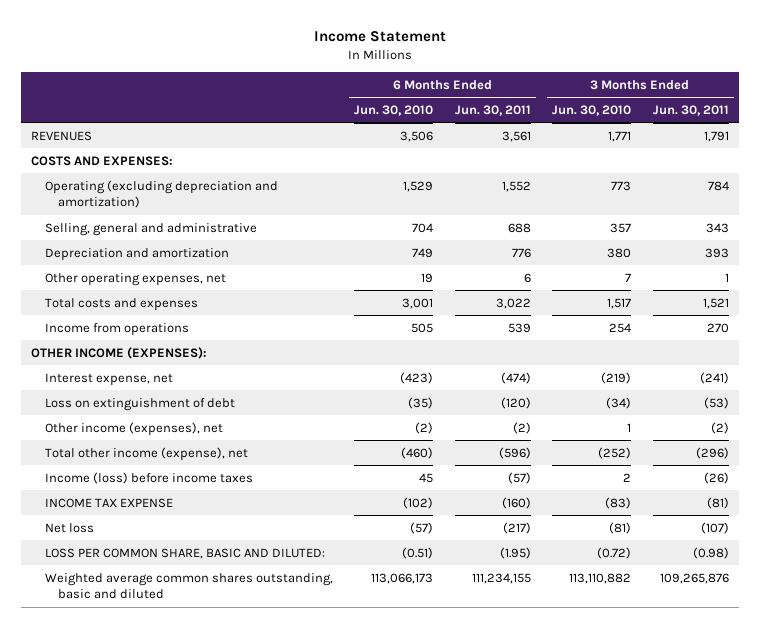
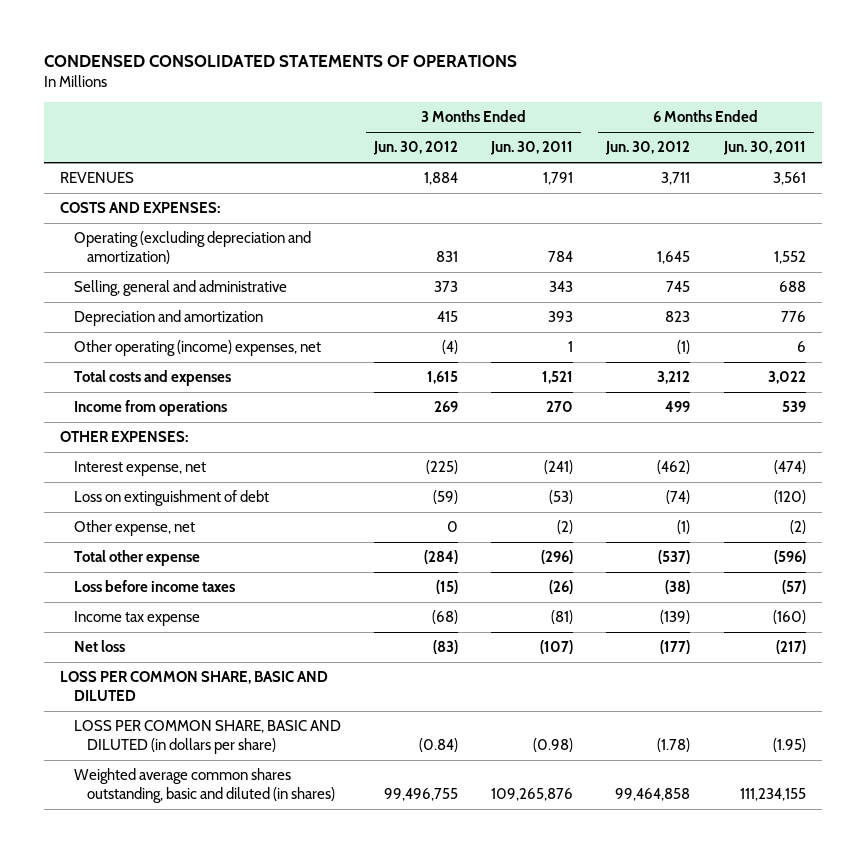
[313,31,446,43] Income Statement -> [43,54,517,67] CONDENSED CONSOLIDATED STATEMENTS OF OPERATIONS
[354,104,434,116] Jun. 30, 2010 -> none
[552,104,632,116] Jun. 30, 2010 -> none
none -> [372,141,458,156] Jun. 30, 2012
none -> [605,141,691,156] Jun. 30, 2012
[44,272,226,286] Other operating expenses, net -> [73,340,321,357] Other operating (income) expenses, net
[31,346,208,359] OTHER INCOME (EXPENSES): -> [60,431,189,443] OTHER EXPENSES:
[44,421,223,436] Other income (expenses), net -> [73,520,195,537] Other expense, net
[44,446,248,461] Total other income (expense), net -> [73,550,200,567] Total other expense
[44,471,253,484] Income (loss) before income taxes -> [73,580,235,593] Loss before income taxes
[44,497,173,508] INCOME TAX EXPENSE -> [73,611,200,627] Income tax expense
none -> [60,671,329,702] LOSS PER COMMON SHARE, BASIC AND DILUTED
[44,547,325,559] LOSS PER COMMON SHARE, BASIC AND DILUTED: -> [73,720,341,755] LOSS PER COMMON SHARE, BASIC AND DILUTED (in dollars per share)
[44,572,333,600] Weighted average common shares outstanding, basic and diluted -> [73,768,336,804] Weighted average common shares outstanding, basic and diluted (in shares)

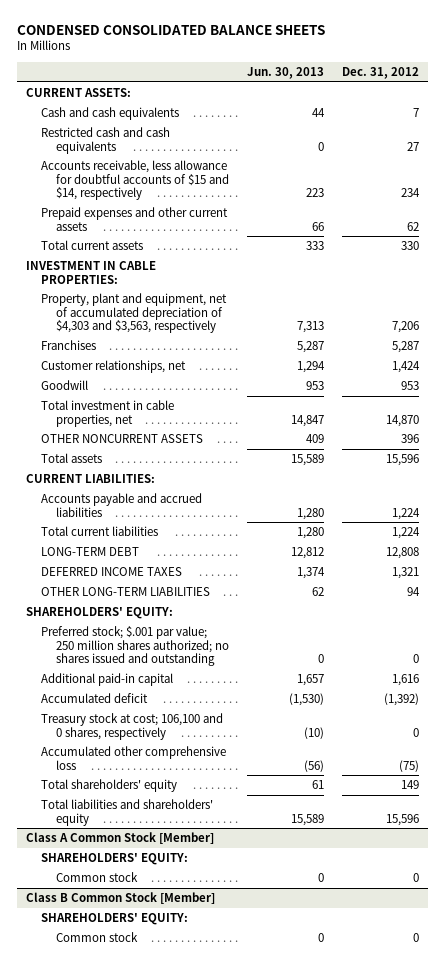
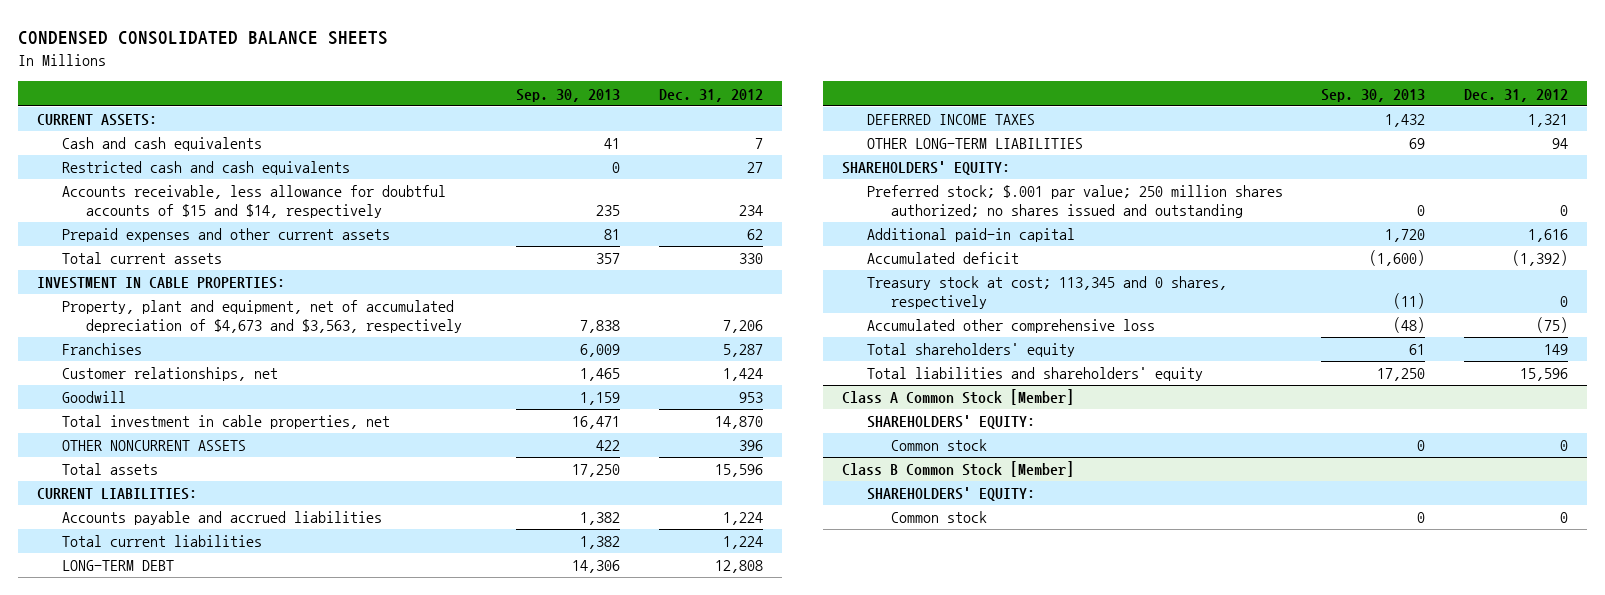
[246,67,324,80] Jun. 30, 2013 -> none
none -> [516,88,621,102] Sep. 30, 2013
[40,293,227,334] Property, plant and equipment, net of accumulated depreciation of $4,303 and $3,563, respectively -> [61,300,463,334] Property, plant and equipment, net of accumulated depreciation of $4,673 and $3,563, respectively
[40,713,223,740] Treasury stock at cost; 106,100 and 0 shares, respectively -> [866,276,1227,310] Treasury stock at cost; 113,345 and 0 shares, respectively

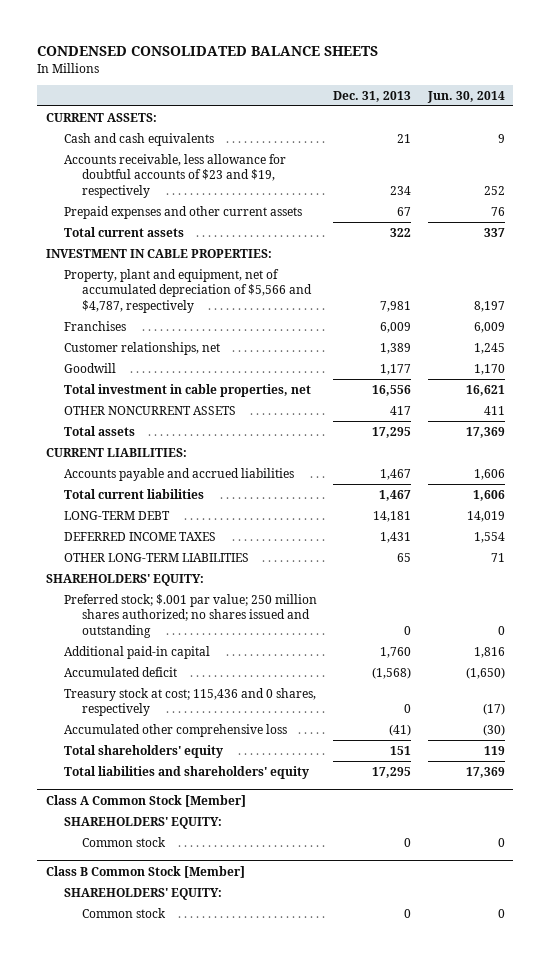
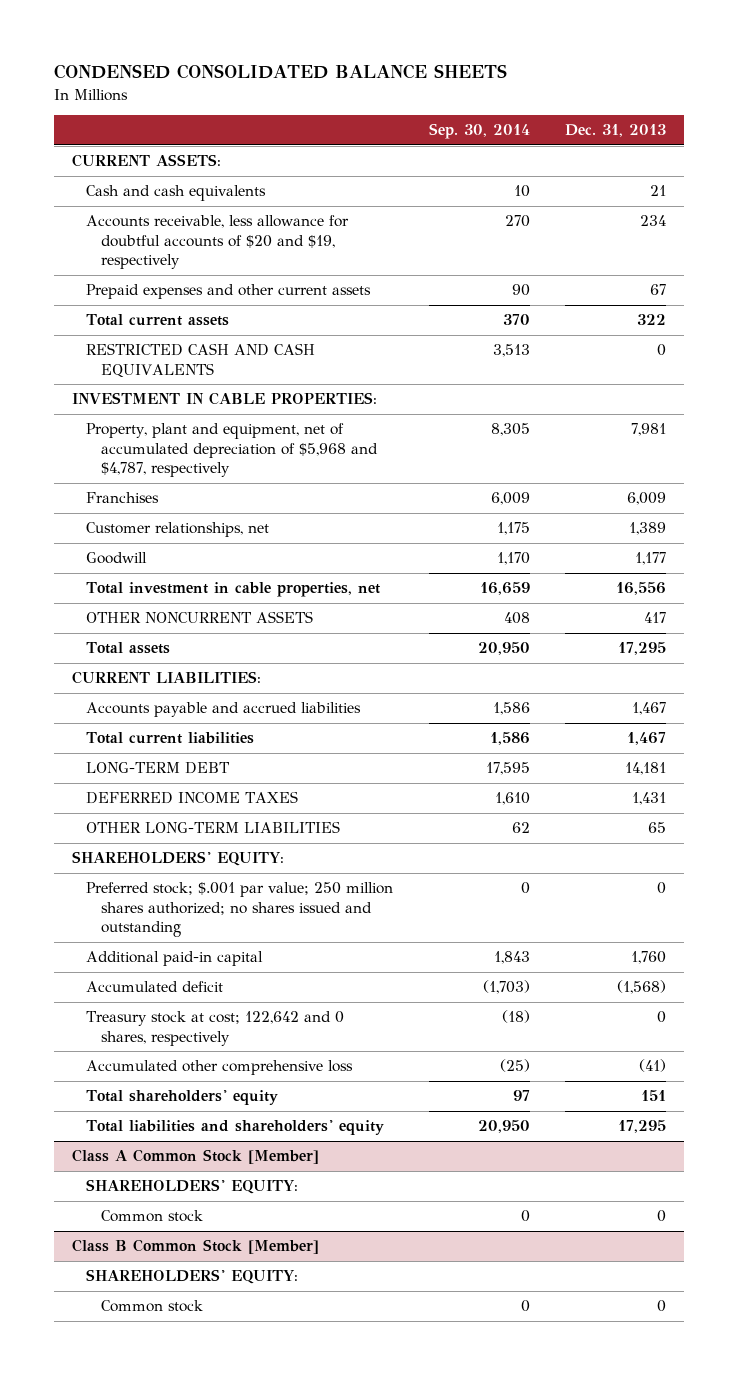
[427,90,506,103] Jun. 30, 2014 -> none
none -> [428,123,530,140] Sep. 30, 2014
[63,153,286,198] Accounts receivable, less allowance for doubtful accounts of $23 and $19, respectively -> [86,215,350,270] Accounts receivable, less allowance for doubtful accounts of $20 and $19, respectively
none -> [86,343,316,378] RESTRICTED CASH AND CASH EQUIVALENTS
[63,268,312,313] Property, plant and equipment, net of accumulated depreciation of $5,566 and $4,787, respectively -> [86,423,378,478] Property, plant and equipment, net of accumulated depreciation of $5,968 and $4,787, respectively
[63,687,316,717] Treasury stock at cost; 115,436 and 0 shares, respectively -> [86,1011,345,1046] Treasury stock at cost; 122,642 and 0 shares, respectively

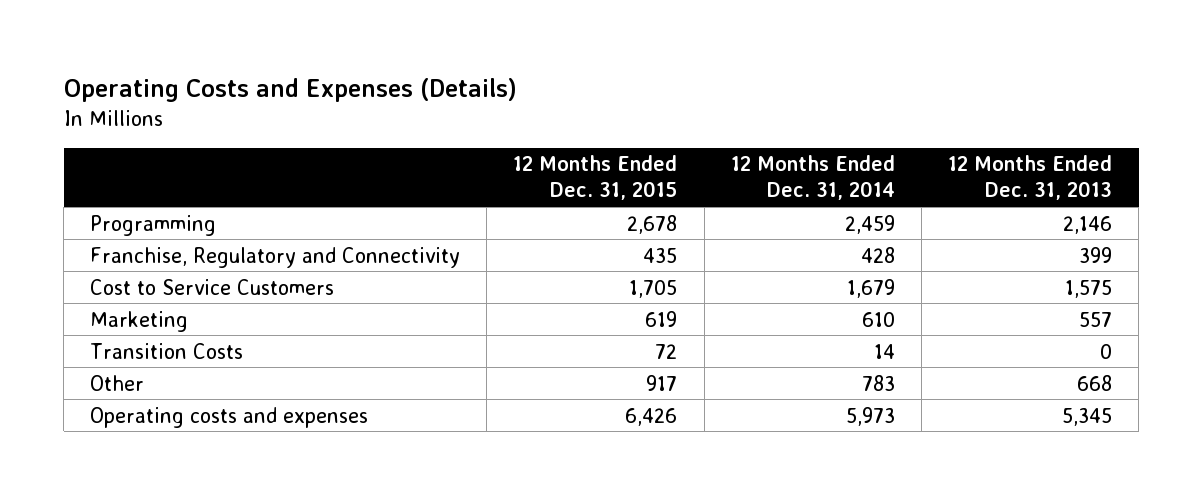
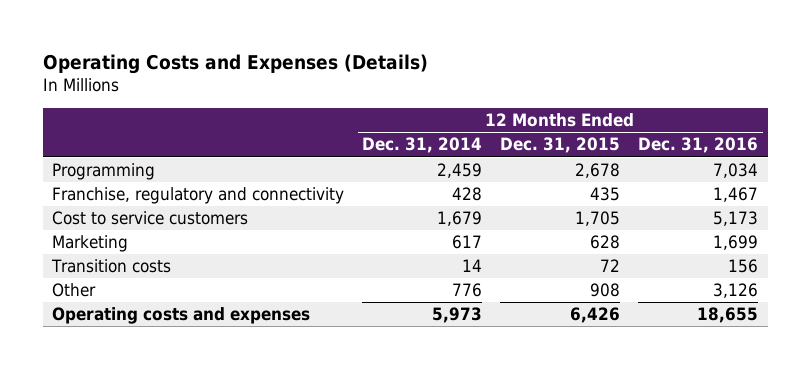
[947,155,1112,201] 12 Months Ended Dec. 31, 2013 -> none
none -> [638,137,759,154] Dec. 31, 2016
[90,246,461,268] Franchise, Regulatory and Connectivity -> [52,187,345,205] Franchise, regulatory and connectivity
[90,278,335,295] Cost to Service Customers -> [52,211,249,226] Cost to service customers
[645,310,678,327] 619 -> [590,235,621,250] 628
[861,311,895,327] 610 -> [452,235,483,250] 617
[90,342,244,359] Transition Costs -> [51,259,172,274] Transition costs
[646,374,678,391] 917 -> [590,283,621,298] 908
[861,374,895,391] 783 -> [452,283,483,298] 776

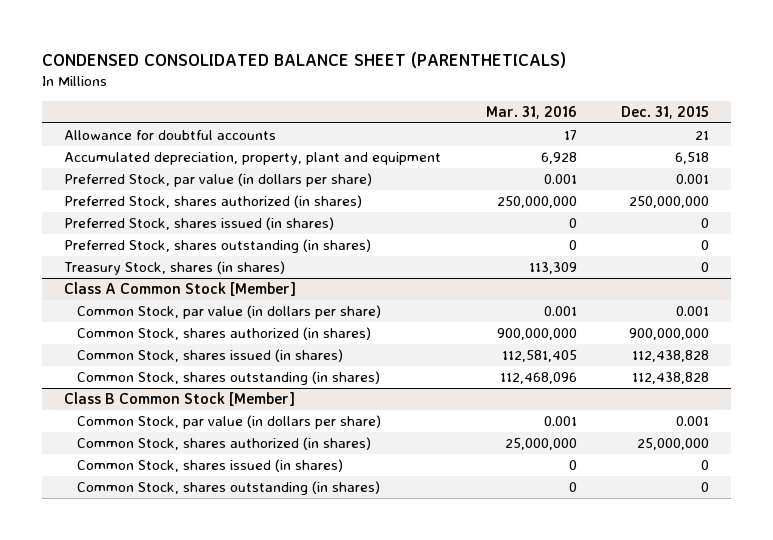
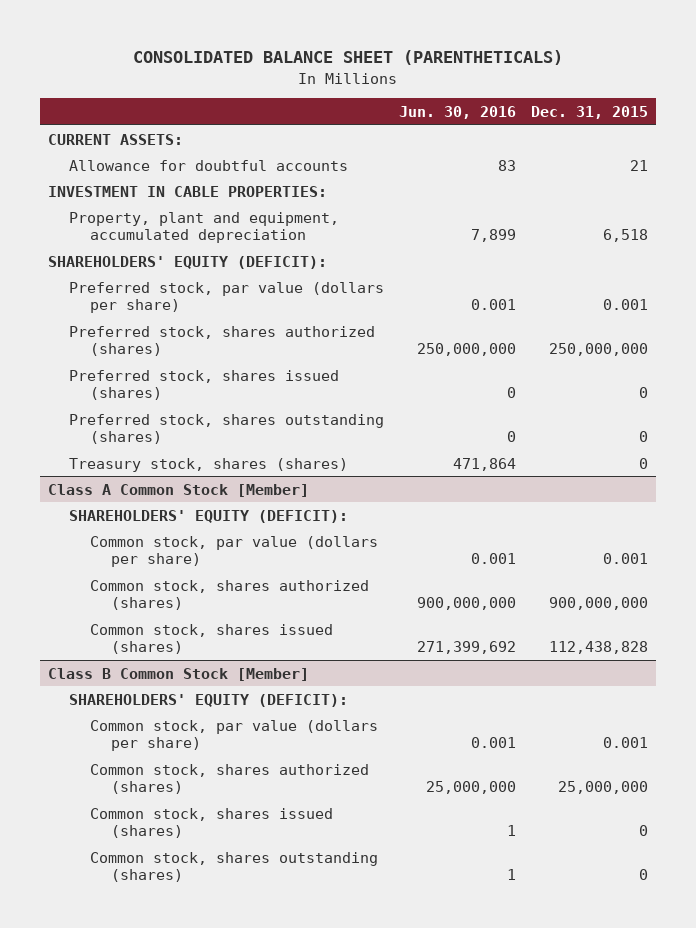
[42,51,567,68] CONDENSED CONSOLIDATED BALANCE SHEET (PARENTHETICALS) -> [133,50,564,66] CONSOLIDATED BALANCE SHEET (PARENTHETICALS)
[485,105,577,119] Mar. 31, 2016 -> none
none -> [399,106,517,120] Jun. 30, 2016
none -> [47,133,183,145] CURRENT ASSETS:
none -> [47,185,327,197] INVESTMENT IN CABLE PROPERTIES:
[64,151,442,165] Accumulated depreciation, property, plant and equipment -> [68,211,339,244] Property, plant and equipment, accumulated depreciation
none -> [47,255,327,269] SHAREHOLDERS' EQUITY (DEFICIT):
[64,172,373,187] Preferred Stock, par value (in dollars per share) -> [68,281,384,314] Preferred stock, par value (dollars per share)
[64,194,363,208] Preferred Stock, shares authorized (in shares) -> [68,325,375,357] Preferred stock, shares authorized (shares)
[64,216,335,230] Preferred Stock, shares issued (in shares) -> [68,369,339,401] Preferred stock, shares issued (shares)
[64,238,372,253] Preferred Stock, shares outstanding (in shares) -> [68,413,384,445] Preferred stock, shares outstanding (shares)
[64,260,286,275] Treasury Stock, shares (in shares) -> [68,457,348,472] Treasury stock, shares (shares)
[76,370,380,385] Common Stock, shares outstanding (in shares) -> none
none -> [68,509,348,523] SHAREHOLDERS' EQUITY (DEFICIT):
[76,304,381,319] Common Stock, par value (in dollars per share) -> [90,535,379,568] Common stock, par value (dollars per share)
[76,326,371,340] Common Stock, shares authorized (in shares) -> [90,579,370,611] Common stock, shares authorized (shares)
[76,348,343,362] Common Stock, shares issued (in shares) -> [90,623,334,655] Common stock, shares issued (shares)
none -> [68,693,348,707] SHAREHOLDERS' EQUITY (DEFICIT):
[76,414,381,429] Common Stock, par value (in dollars per share) -> [90,719,379,752] Common stock, par value (dollars per share)
[76,436,371,450] Common Stock, shares authorized (in shares) -> [90,763,370,795] Common stock, shares authorized (shares)
[76,458,343,472] Common Stock, shares issued (in shares) -> [90,807,334,839] Common stock, shares issued (shares)
[76,480,380,495] Common Stock, shares outstanding (in shares) -> [90,851,379,883] Common stock, shares outstanding (shares)

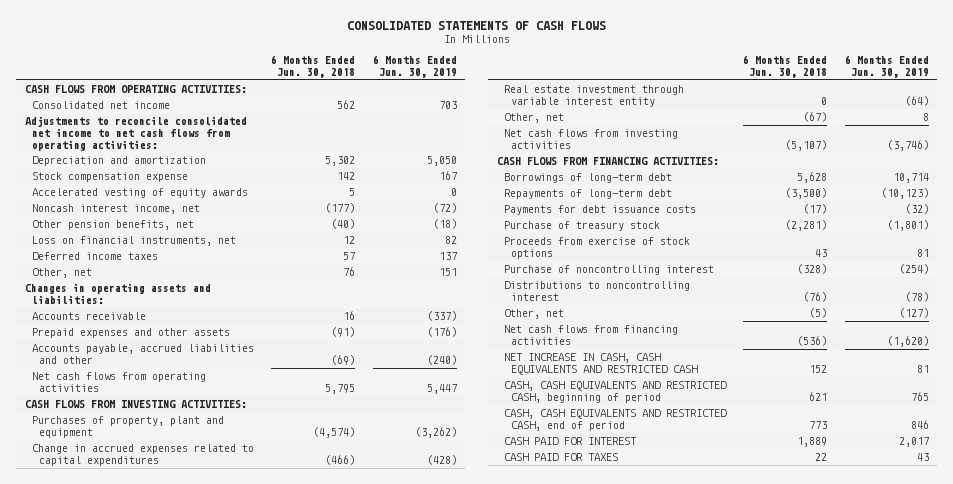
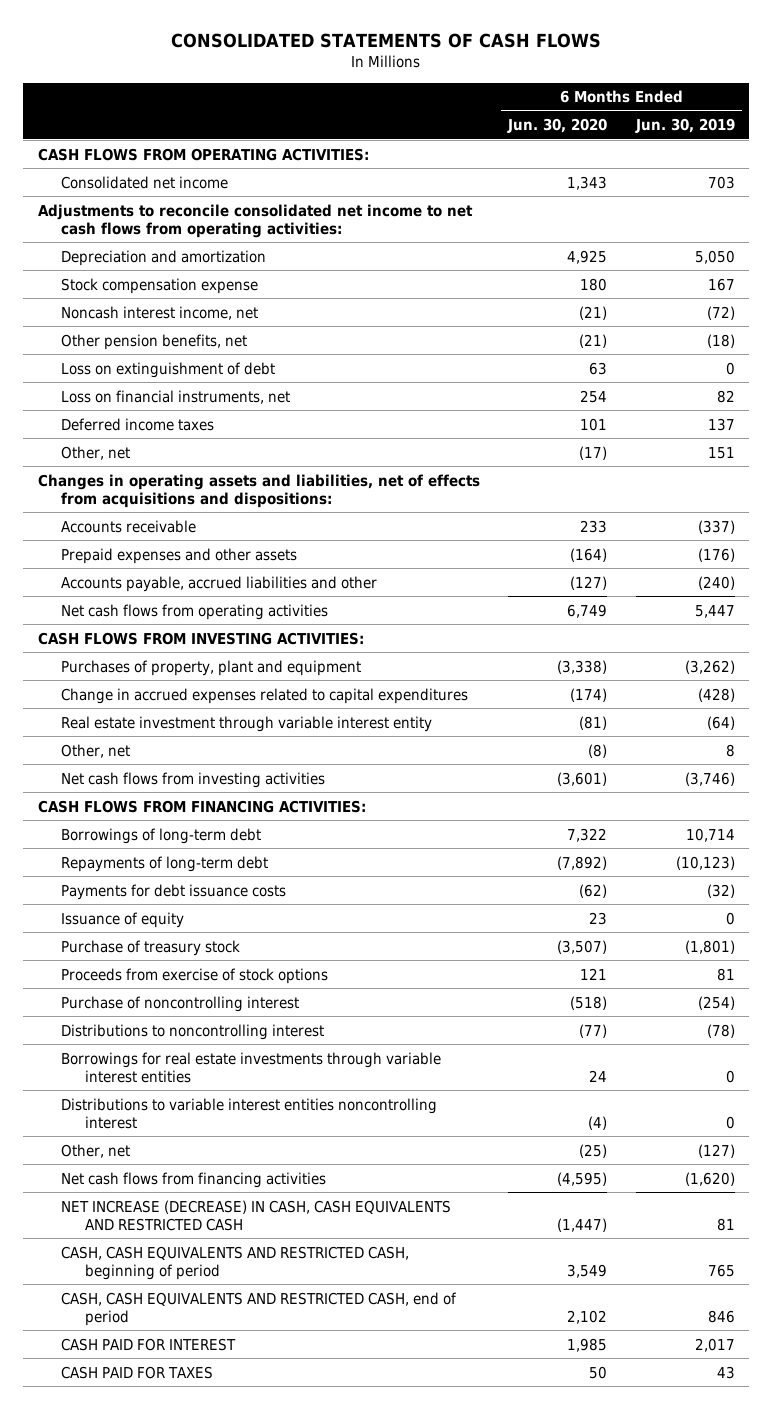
[271,55,356,78] 6 Months Ended Jun. 30, 2018 -> none
none -> [507,118,608,134] Jun. 30, 2020
[31,188,248,199] Accelerated vesting of equity awards -> none
none -> [61,361,276,378] Loss on extinguishment of debt
[24,283,211,304] Changes in operating assets and liabilities: -> [37,473,480,508] Changes in operating assets and liabilities, net of effects from acquisitions and dispositions:
none -> [61,911,185,928] Issuance of equity
none -> [61,1051,442,1083] Borrowings for real estate investments through variable interest entities
none -> [61,1097,438,1129] Distributions to variable interest entities noncontrolling interest
[504,353,699,375] NET INCREASE IN CASH, CASH EQUIVALENTS AND RESTRICTED CASH -> [61,1199,452,1231] NET INCREASE (DECREASE) IN CASH, CASH EQUIVALENTS AND RESTRICTED CASH

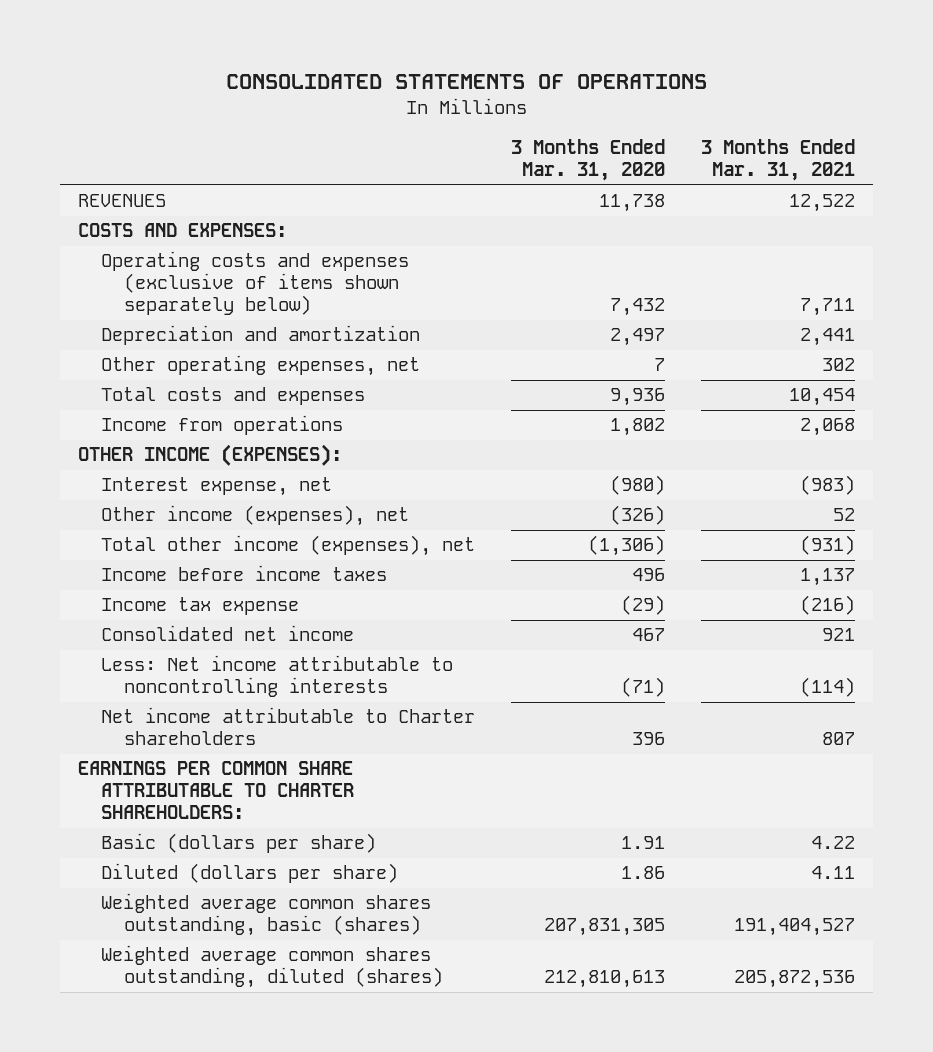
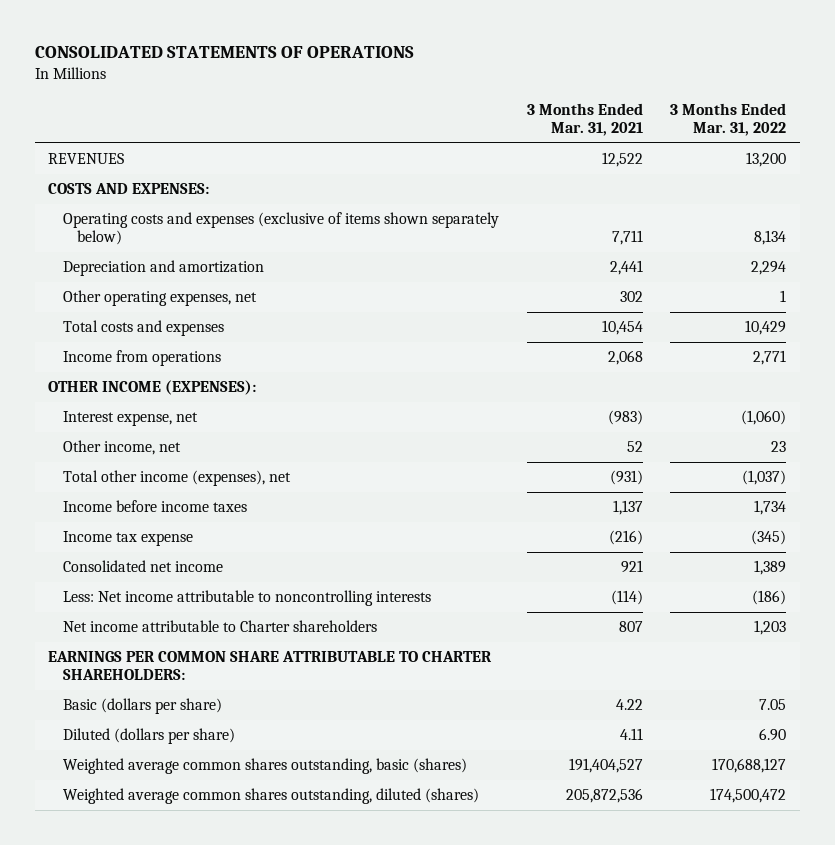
[511,139,666,182] 3 Months Ended Mar. 31, 2020 -> none
none -> [670,102,787,137] 3 Months Ended Mar. 31, 2022
[101,505,410,527] Other income (expenses), net -> [62,440,181,456] Other income, net

